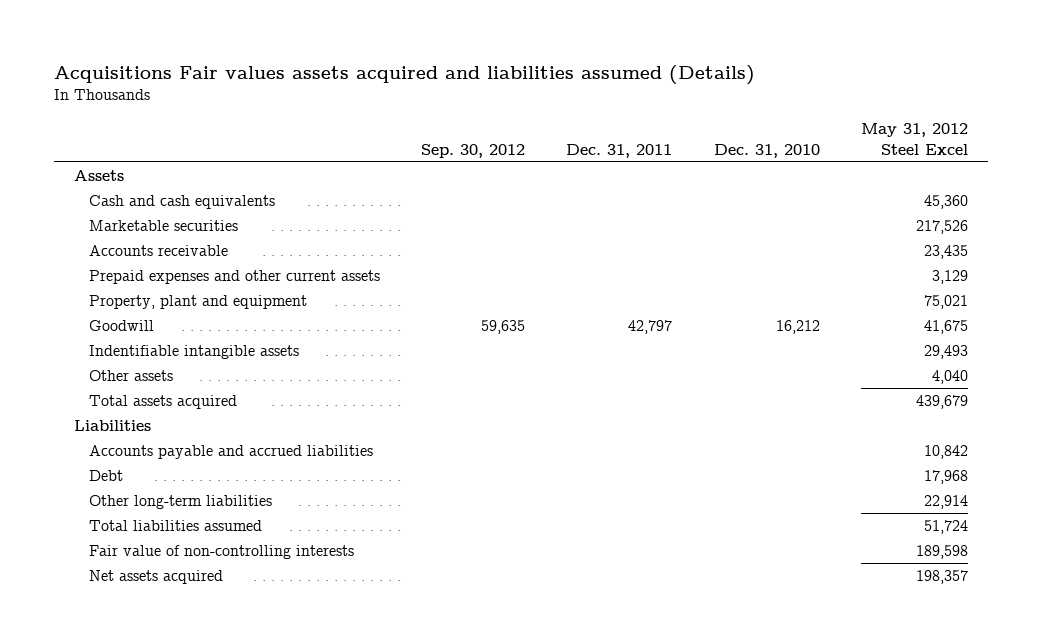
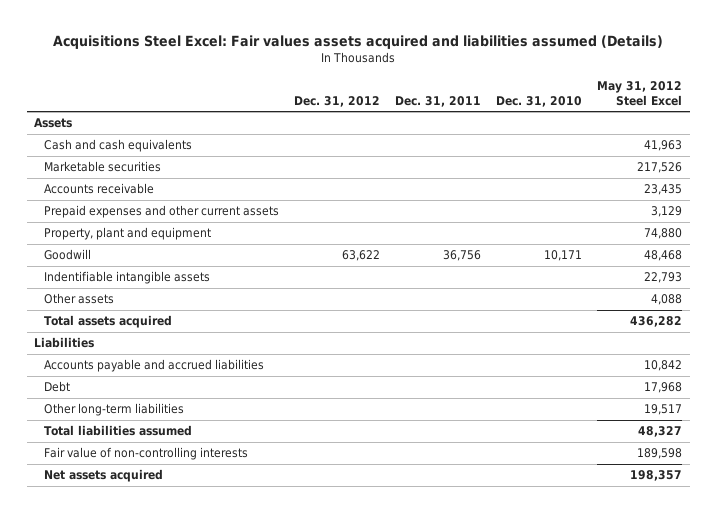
[53,64,755,85] Acquisitions Fair values assets acquired and liabilities assumed (Details) -> [53,34,664,49] Acquisitions Steel Excel: Fair values assets acquired and liabilities assumed (Details)
[421,143,526,158] Sep. 30, 2012 -> none
none -> [294,95,381,107] Dec. 31, 2012
[923,194,968,209] 45,360 -> [644,140,683,152] 41,963
[923,294,968,309] 75,021 -> [644,228,683,240] 74,880
[628,319,673,334] 42,797 -> [443,250,482,262] 36,756
[775,319,820,334] 16,212 -> [544,250,583,262] 10,171
[923,319,968,334] 41,675 -> [644,250,683,262] 48,468
[923,344,968,359] 29,493 -> [644,272,683,284] 22,793
[931,369,968,384] 4,040 -> [651,294,683,306] 4,088
[915,394,968,409] 439,679 -> [630,316,683,328] 436,282
[923,494,968,509] 22,914 -> [644,404,683,416] 19,517
[923,519,968,534] 51,724 -> [638,426,683,438] 48,327

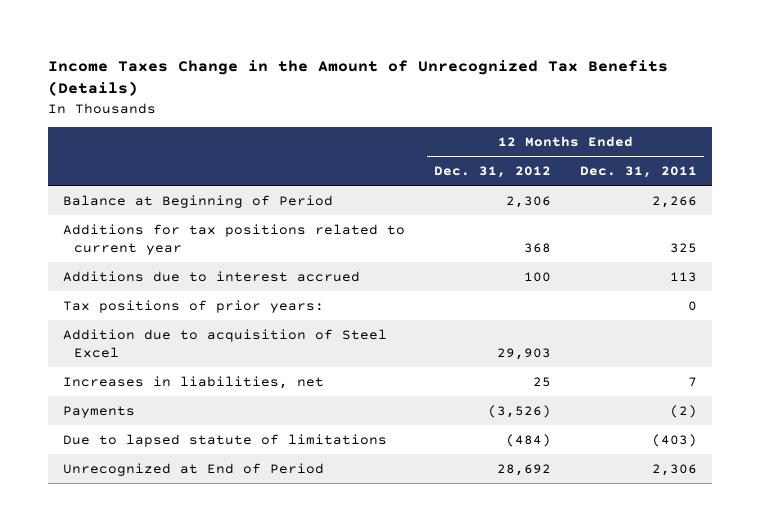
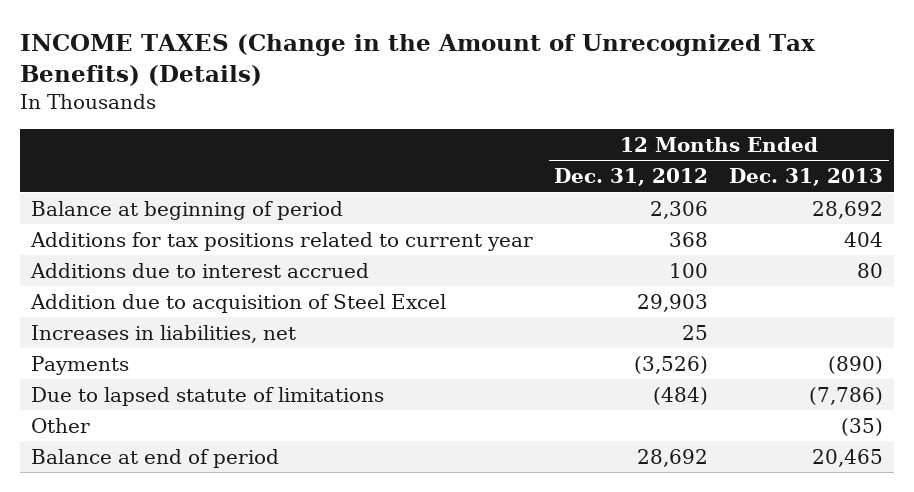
[47,59,668,97] Income Taxes Change in the Amount of Unrecognized Tax Benefits (Details) -> [20,34,816,87] INCOME TAXES (Change in the Amount of Unrecognized Tax Benefits) (Details)
[580,166,698,179] Dec. 31, 2011 -> none
none -> [729,168,884,187] Dec. 31, 2013
[62,194,333,208] Balance at Beginning of Period -> [30,200,343,220] Balance at beginning of period
[62,299,324,313] Tax positions of prior years: -> none
none -> [30,417,90,433] Other
[62,462,324,476] Unrecognized at End of Period -> [30,448,279,468] Balance at end of period

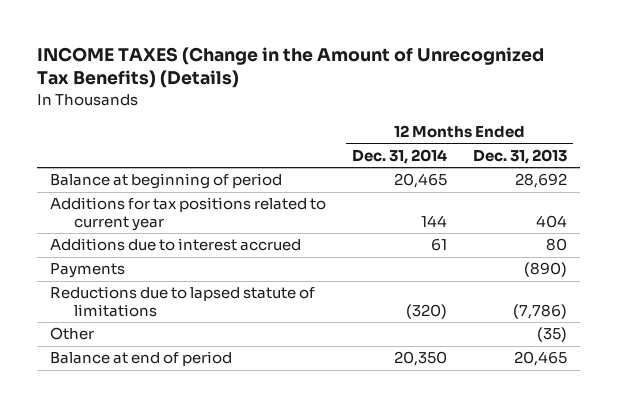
[554,168,709,187] Dec. 31, 2012 -> none
none -> [352,148,448,164] Dec. 31, 2014
[29,293,446,313] Addition due to acquisition of Steel Excel -> none
[30,324,296,343] Increases in liabilities, net -> none
[30,386,384,406] Due to lapsed statute of limitations -> [50,286,316,317] Reductions due to lapsed statute of limitations

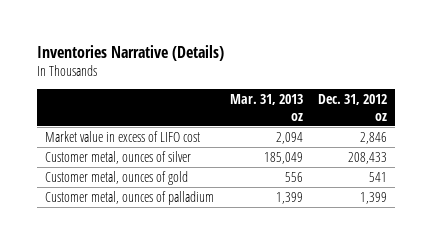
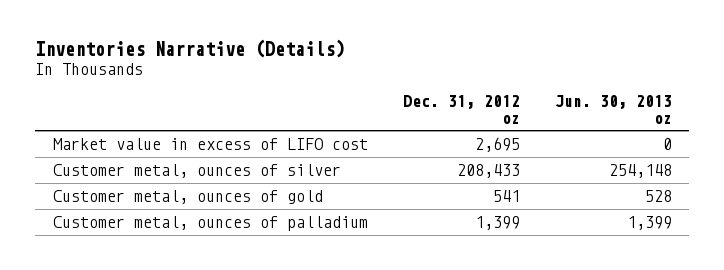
[229,94,303,121] Mar. 31, 2013 oz -> none
none -> [554,95,672,124] Jun. 30, 2013 oz
[360,131,388,144] 2,846 -> [474,137,520,153] 2,695

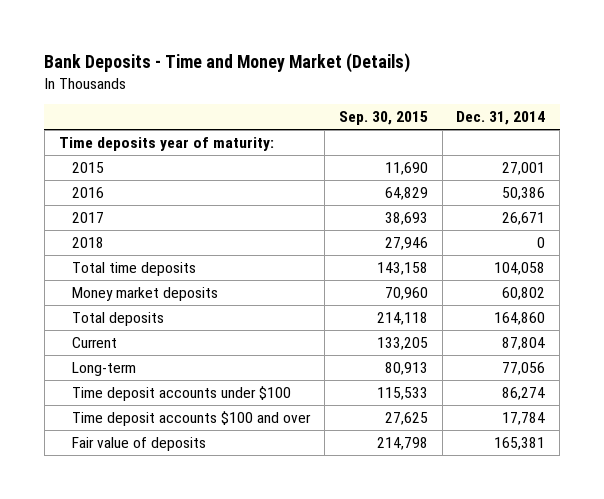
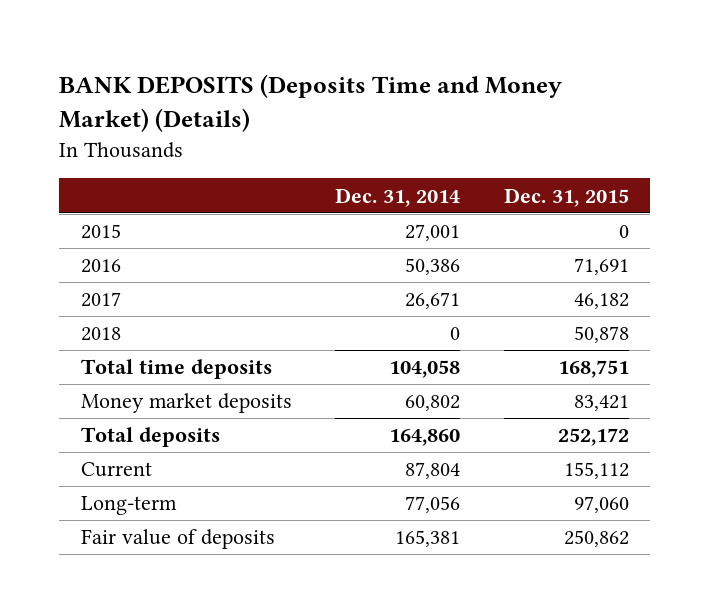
[44,53,411,74] Bank Deposits - Time and Money Market (Details) -> [58,73,562,132] BANK DEPOSITS (Deposits Time and Money Market) (Details)
[338,111,428,126] Sep. 30, 2015 -> none
none -> [503,187,629,207] Dec. 31, 2015
[58,136,274,151] Time deposits year of maturity: -> none
[71,385,291,401] Time deposit accounts under $100 -> none
[71,410,311,426] Time deposit accounts $100 and over -> none

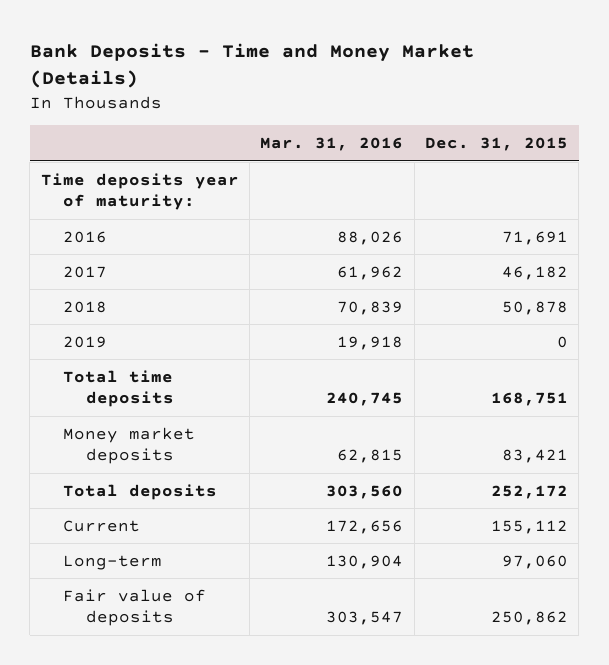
[58,73,562,132] BANK DEPOSITS (Deposits Time and Money Market) (Details) -> [29,43,474,89] Bank Deposits - Time and Money Market (Details)
[335,187,461,207] Dec. 31, 2014 -> none
none -> [260,137,404,152] Mar. 31, 2016
[80,224,121,240] 2015 -> none
none -> [40,172,239,211] Time deposits year of maturity:
none -> [63,335,108,348] 2019

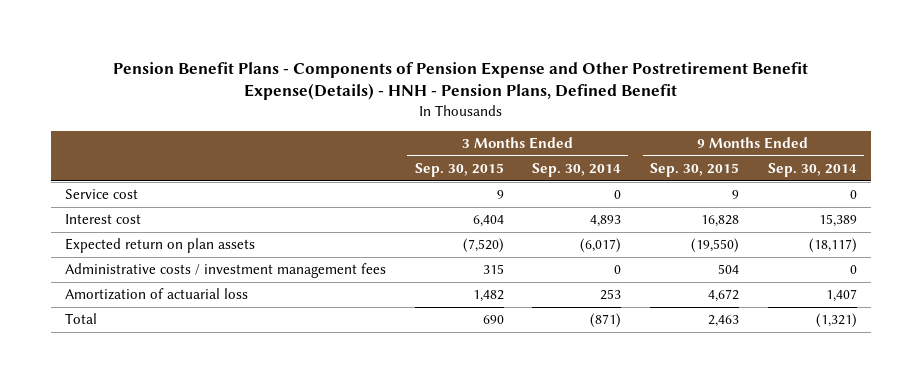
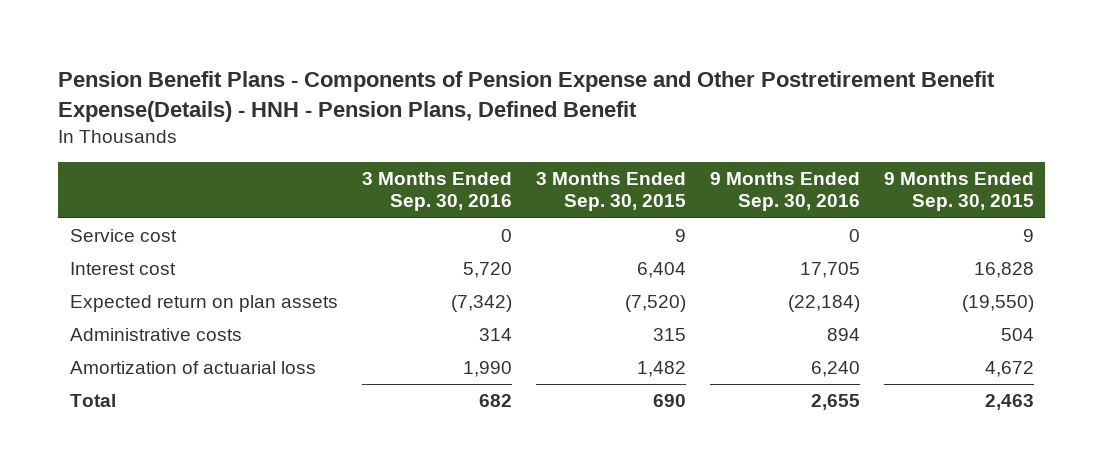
[532,163,622,178] Sep. 30, 2014 -> none
[767,163,857,178] Sep. 30, 2014 -> none
none -> [361,171,512,212] 3 Months Ended Sep. 30, 2016
none -> [709,171,860,212] 9 Months Ended Sep. 30, 2016
[64,263,386,279] Administrative costs / investment management fees -> [69,328,242,342] Administrative costs

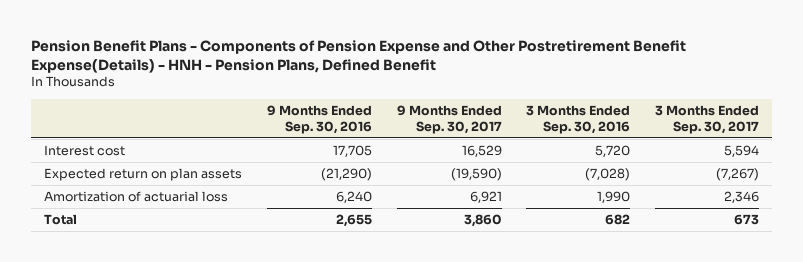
[535,171,686,212] 3 Months Ended Sep. 30, 2015 -> none
[883,171,1034,212] 9 Months Ended Sep. 30, 2015 -> none
none -> [396,104,502,134] 9 Months Ended Sep. 30, 2017
none -> [655,104,760,134] 3 Months Ended Sep. 30, 2017
[69,229,177,243] Service cost -> none
[69,328,242,342] Administrative costs -> none
[450,295,512,313] (7,342) -> [585,168,631,182] (7,028)
[787,295,860,313] (22,184) -> [320,168,372,182] (21,290)

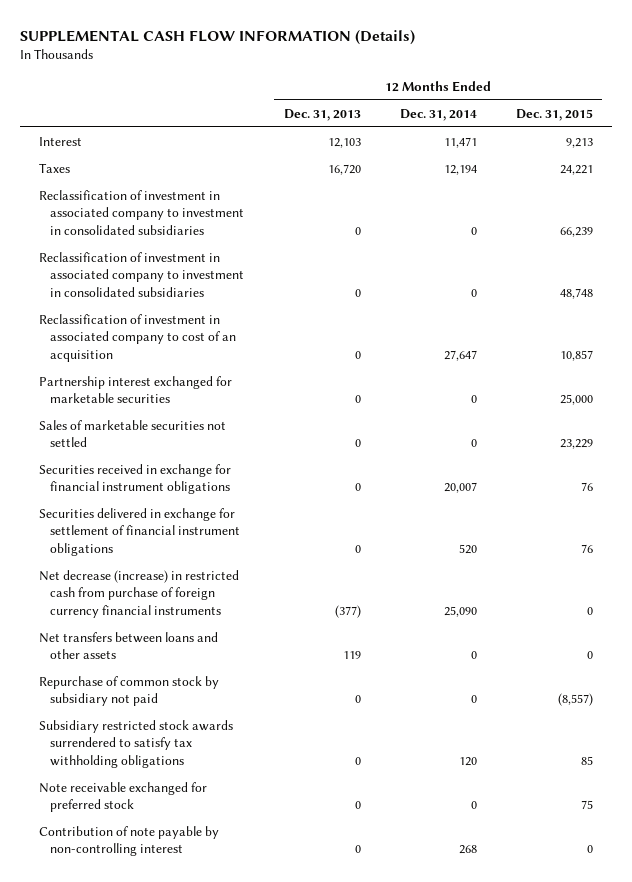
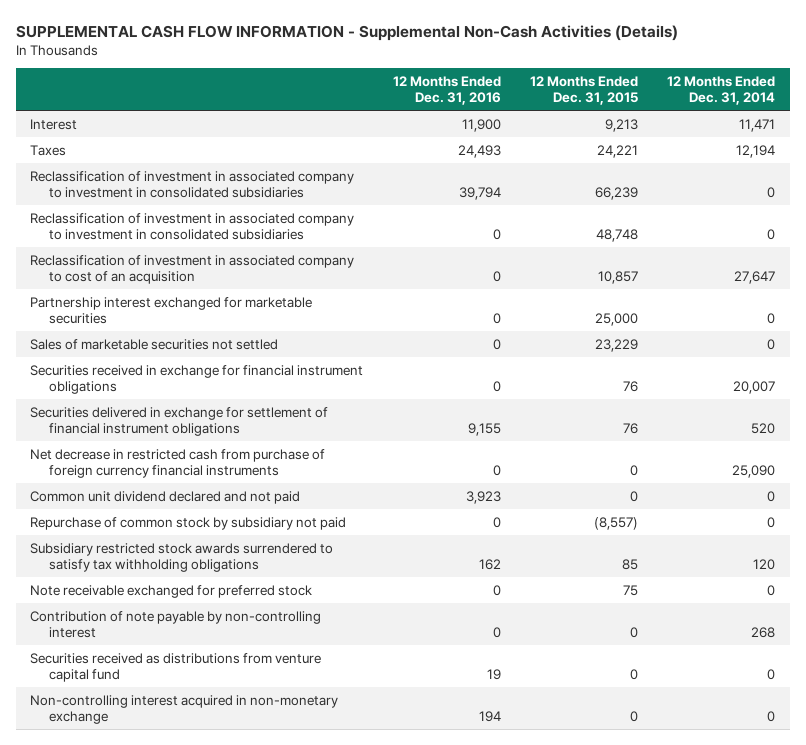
[19,29,415,45] SUPPLEMENTAL CASH FLOW INFORMATION (Details) -> [15,24,678,41] SUPPLEMENTAL CASH FLOW INFORMATION - Supplemental Non-Cash Activities (Details)
[283,108,361,121] Dec. 31, 2013 -> none
none -> [392,75,501,106] 12 Months Ended Dec. 31, 2016
[39,631,219,660] Net transfers between loans and other assets -> none
[39,569,240,618] Net decrease (increase) in restricted cash from purchase of foreign currency financial instruments -> [30,448,326,478] Net decrease in restricted cash from purchase of foreign currency financial instruments
none -> [30,490,301,504] Common unit dividend declared and not paid
none -> [30,652,322,682] Securities received as distributions from venture capital fund
none -> [30,694,339,724] Non-controlling interest acquired in non-monetary exchange

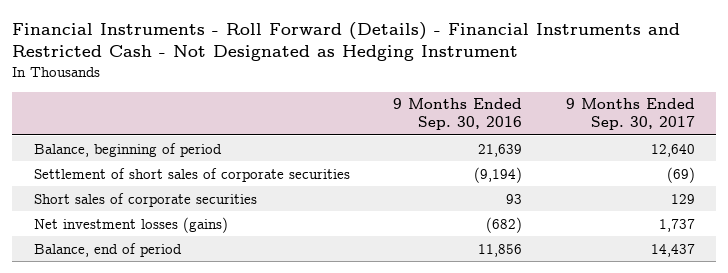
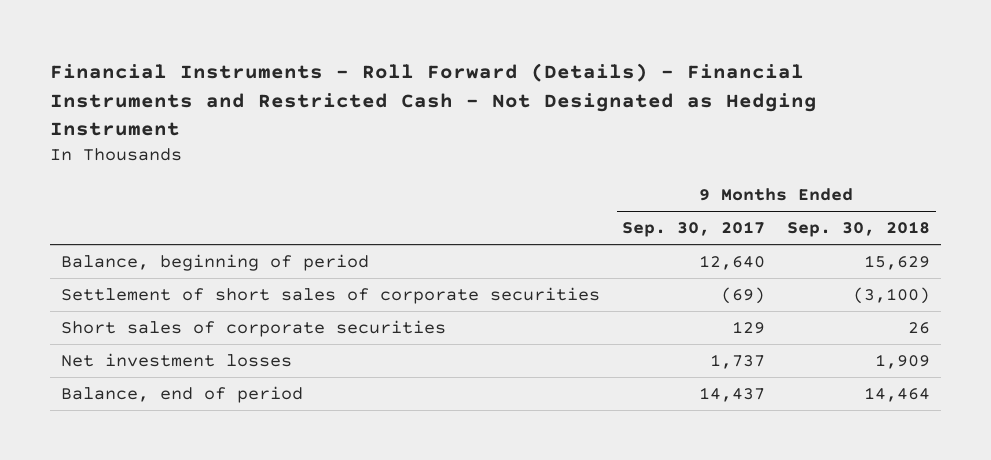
[393,98,523,131] 9 Months Ended Sep. 30, 2016 -> none
none -> [787,221,931,238] Sep. 30, 2018
[33,216,228,233] Net investment losses (gains) -> [61,352,293,367] Net investment losses

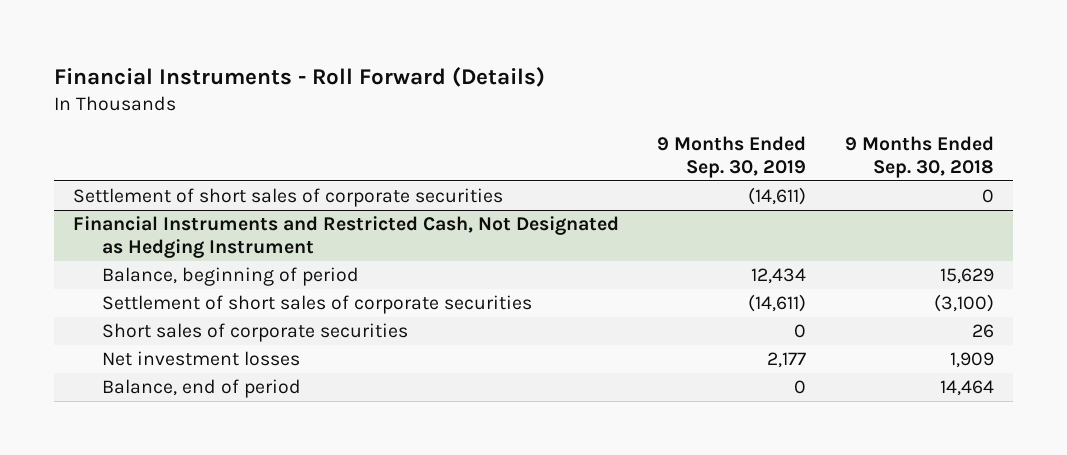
[50,63,818,137] Financial Instruments - Roll Forward (Details) - Financial Instruments and Restricted Cash - Not Designated as Hedging Instrument -> [53,66,545,87] Financial Instruments - Roll Forward (Details)
[622,221,766,238] Sep. 30, 2017 -> none
none -> [657,136,807,178] 9 Months Ended Sep. 30, 2019
none -> [72,188,503,208] Settlement of short sales of corporate securities
none -> [72,216,619,258] Financial Instruments and Restricted Cash, Not Designated as Hedging Instrument

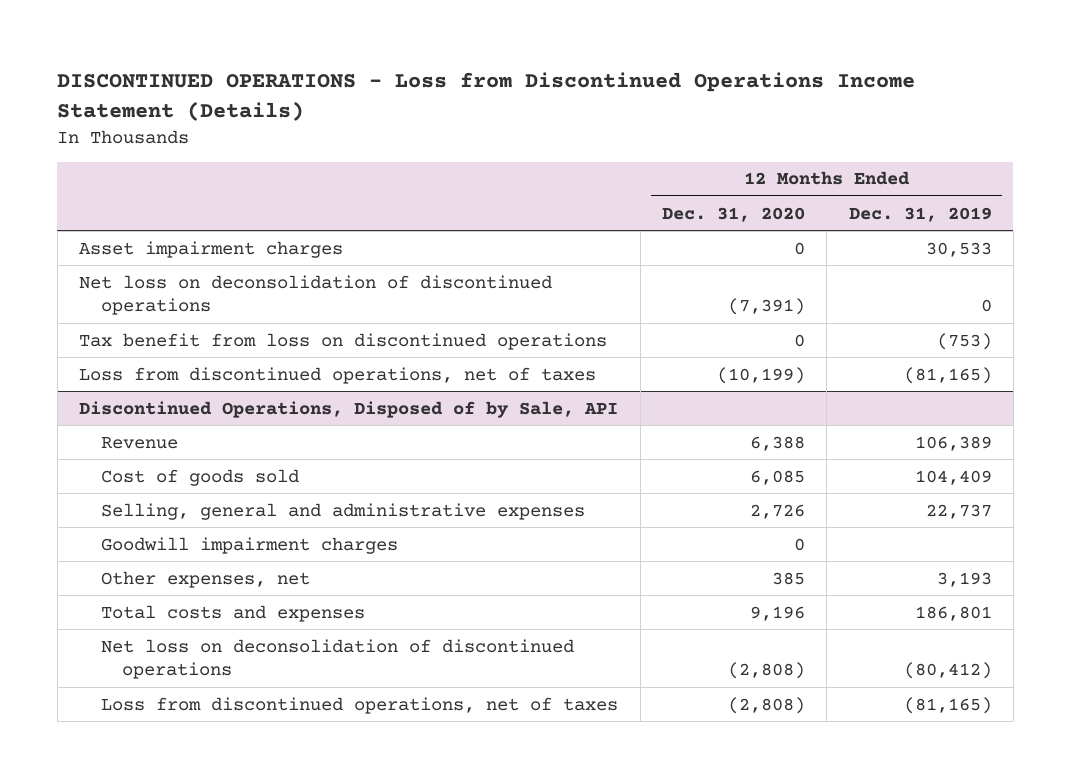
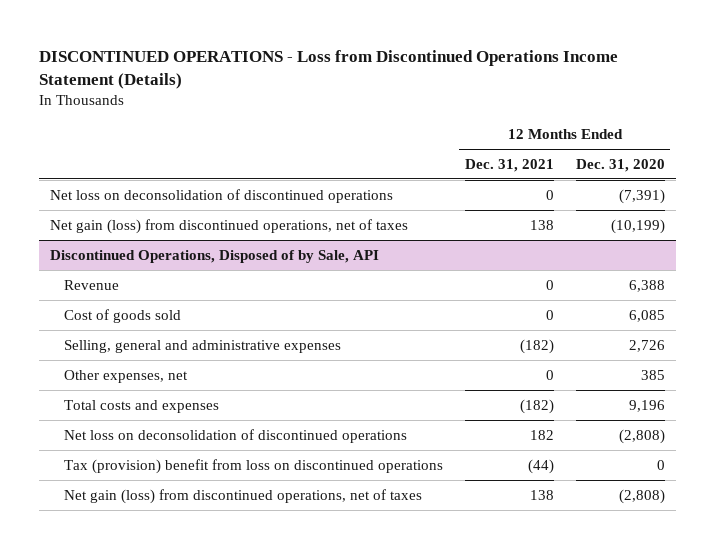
[848,206,992,222] Dec. 31, 2019 -> none
none -> [464,158,554,172] Dec. 31, 2021
[79,240,344,258] Asset impairment charges -> none
[79,332,608,350] Tax benefit from loss on discontinued operations -> none
[79,366,597,384] Loss from discontinued operations, net of taxes -> [49,218,408,234] Net gain (loss) from discontinued operations, net of taxes
[100,536,398,554] Goodwill impairment charges -> none
none -> [63,458,443,474] Tax (provision) benefit from loss on discontinued operations
[100,696,618,714] Loss from discontinued operations, net of taxes -> [63,488,422,504] Net gain (loss) from discontinued operations, net of taxes

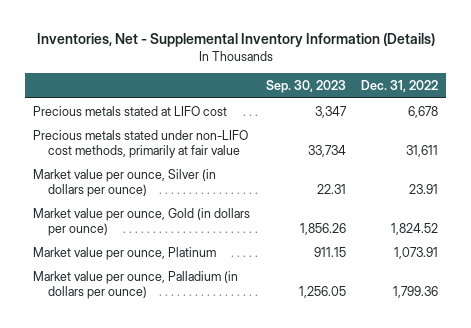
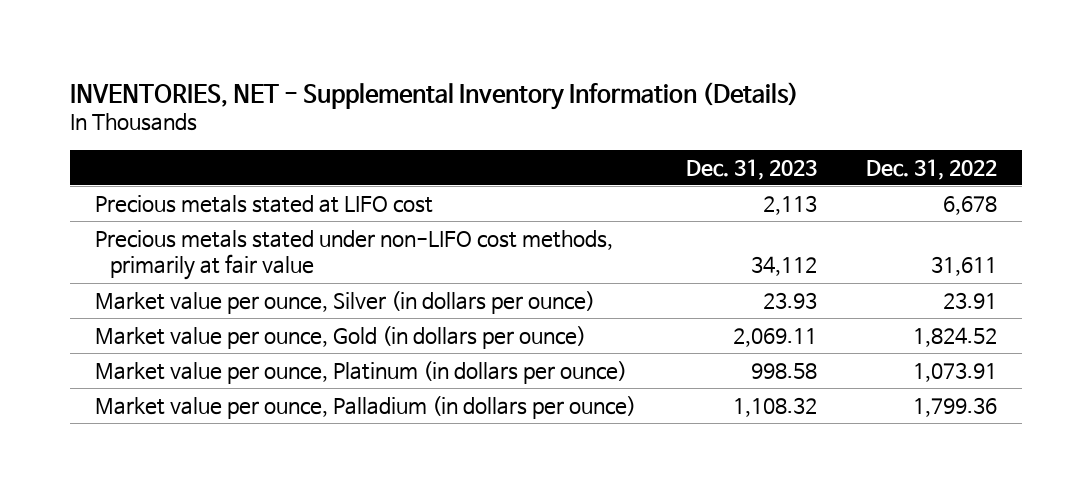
[36,33,435,48] Inventories, Net - Supplemental Inventory Information (Details) -> [70,81,800,110] INVENTORIES, NET - Supplemental Inventory Information (Details)
[265,79,346,93] Sep. 30, 2023 -> none
none -> [685,158,817,180] Dec. 31, 2023
[33,246,217,260] Market value per ounce, Platinum -> [95,360,628,384] Market value per ounce, Platinum (in dollars per ounce)

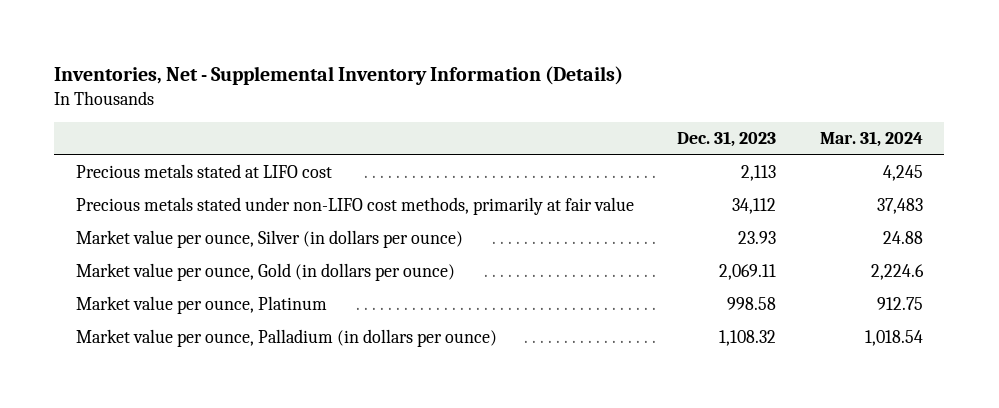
[70,81,800,110] INVENTORIES, NET - Supplemental Inventory Information (Details) -> [54,66,624,86] Inventories, Net - Supplemental Inventory Information (Details)
[865,158,997,180] Dec. 31, 2022 -> none
none -> [819,131,923,148] Mar. 31, 2024
[95,360,628,384] Market value per ounce, Platinum (in dollars per ounce) -> [76,296,328,315] Market value per ounce, Platinum

